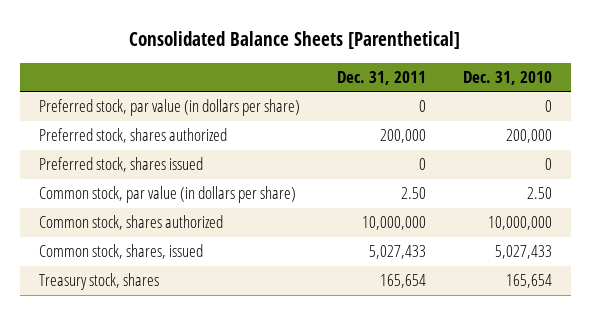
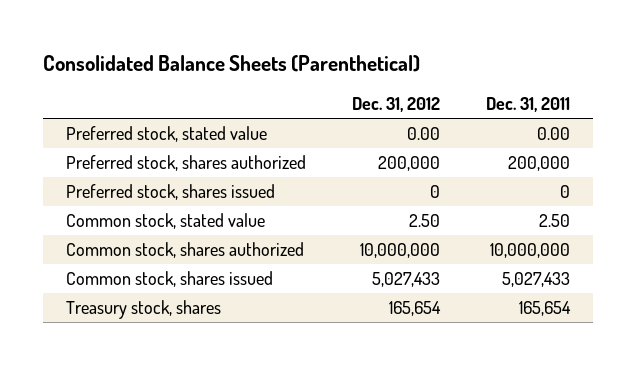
[129,30,461,49] Consolidated Balance Sheets [Parenthetical] -> [42,54,420,72] Consolidated Balance Sheets (Parenthetical)
[463,70,553,85] Dec. 31, 2010 -> none
none -> [351,97,440,113] Dec. 31, 2012
[38,99,300,117] Preferred stock, par value (in dollars per share) -> [65,126,267,143] Preferred stock, stated value
[418,100,426,113] 0 -> [537,127,571,141] 0.00
[38,186,296,204] Common stock, par value (in dollars per share) -> [65,213,265,230] Common stock, stated value
[38,244,203,260] Common stock, shares, issued -> [65,271,273,288] Common stock, shares issued

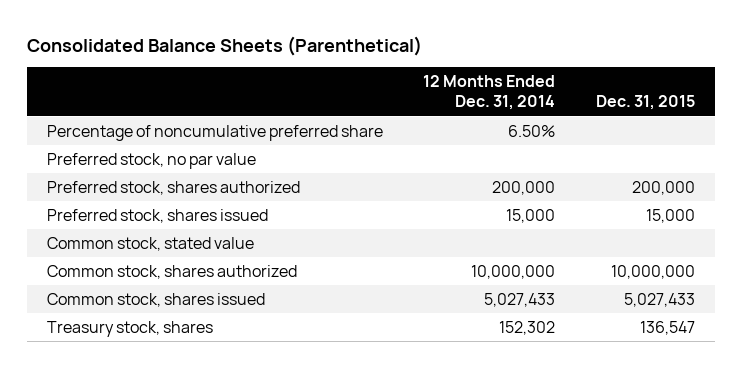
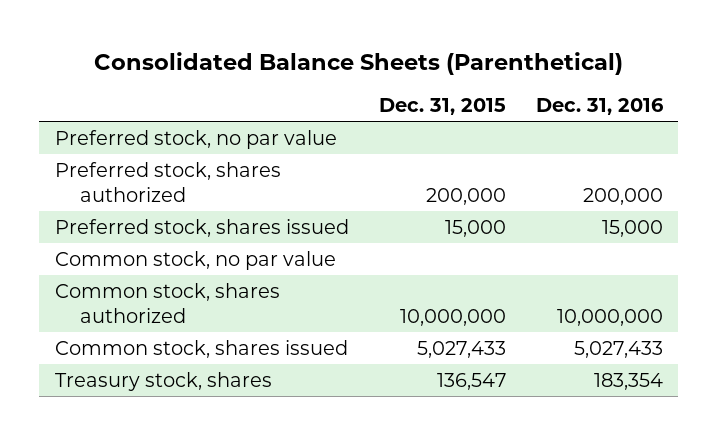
[423,75,556,111] 12 Months Ended Dec. 31, 2014 -> none
none -> [536,98,665,116] Dec. 31, 2016
[47,124,384,141] Percentage of noncumulative preferred share -> none
[47,236,255,251] Common stock, stated value -> [54,250,336,270] Common stock, no par value

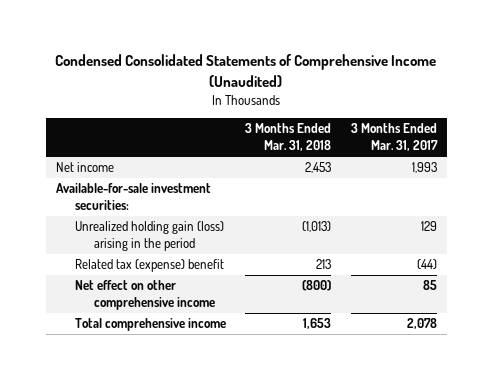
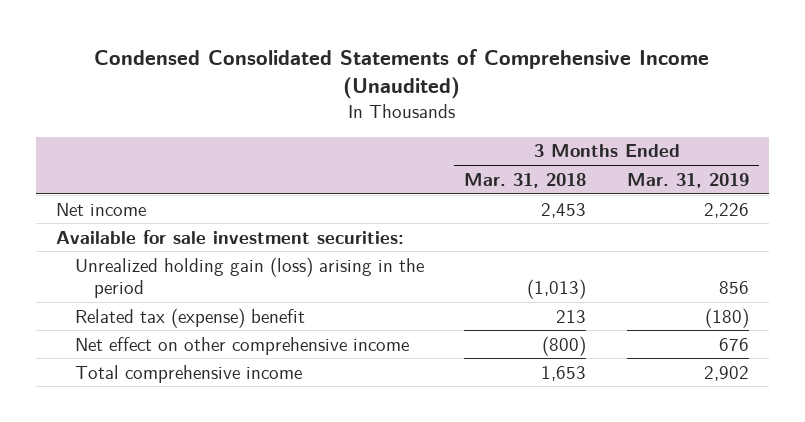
[350,123,438,152] 3 Months Ended Mar. 31, 2017 -> none
none -> [626,172,749,188] Mar. 31, 2019
[55,183,211,211] Available-for-sale investment securities: -> [56,229,405,244] Available for sale investment securities:

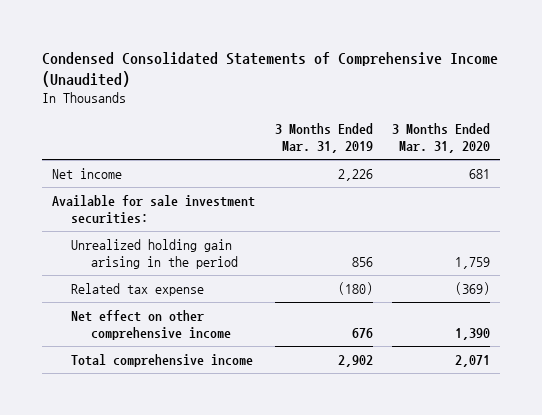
[464,172,587,188] Mar. 31, 2018 -> none
none -> [392,123,491,153] 3 Months Ended Mar. 31, 2020
[75,256,425,299] Unrealized holding gain (loss) arising in the period -> [71,238,238,269] Unrealized holding gain arising in the period
[75,307,306,328] Related tax (expense) benefit -> [71,282,205,296] Related tax expense

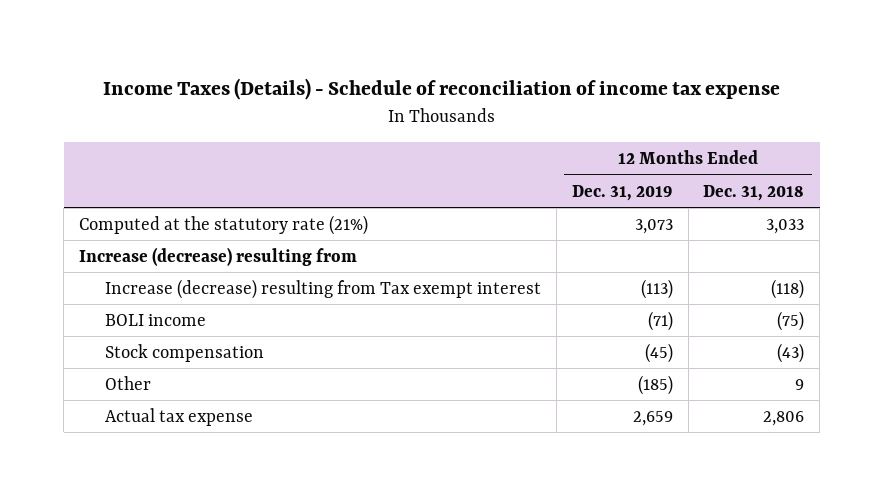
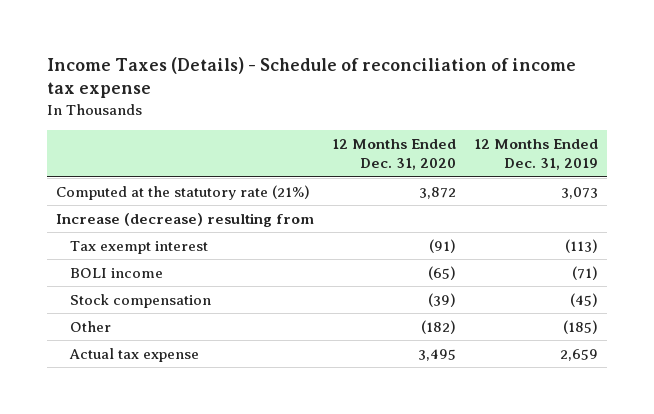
[703,184,805,201] Dec. 31, 2018 -> none
none -> [332,138,457,171] 12 Months Ended Dec. 31, 2020
[105,278,542,299] Increase (decrease) resulting from Tax exempt interest -> [70,240,209,254] Tax exempt interest

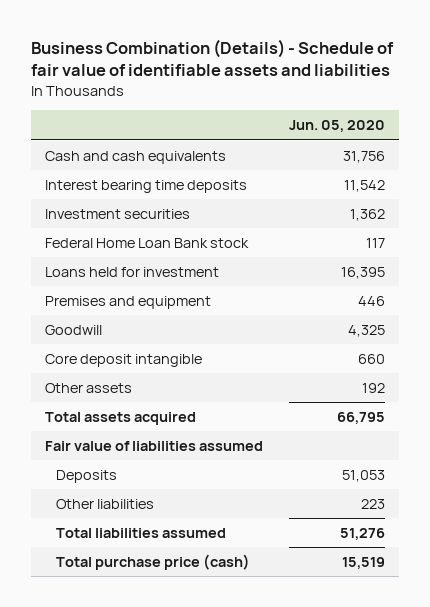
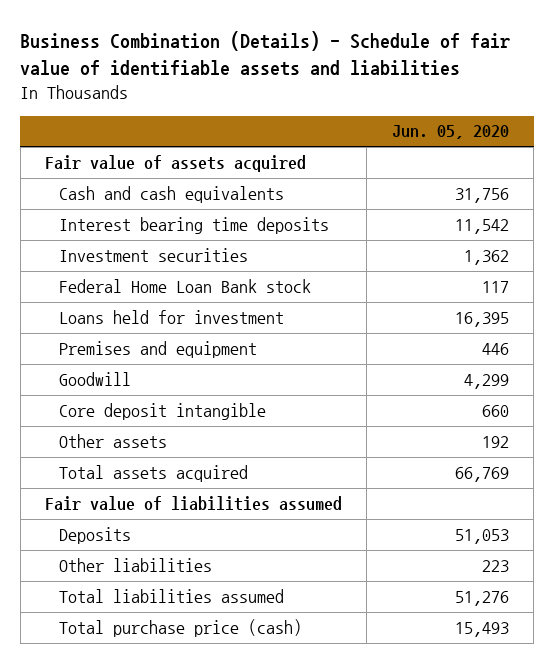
none -> [44,154,306,172] Fair value of assets acquired
[348,324,386,337] 4,325 -> [463,373,509,389] 4,299
[337,411,386,424] 66,795 -> [454,466,509,482] 66,769
[342,556,386,569] 15,519 -> [454,621,509,637] 15,493

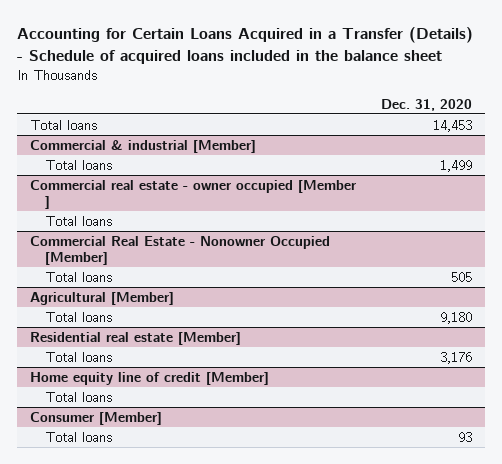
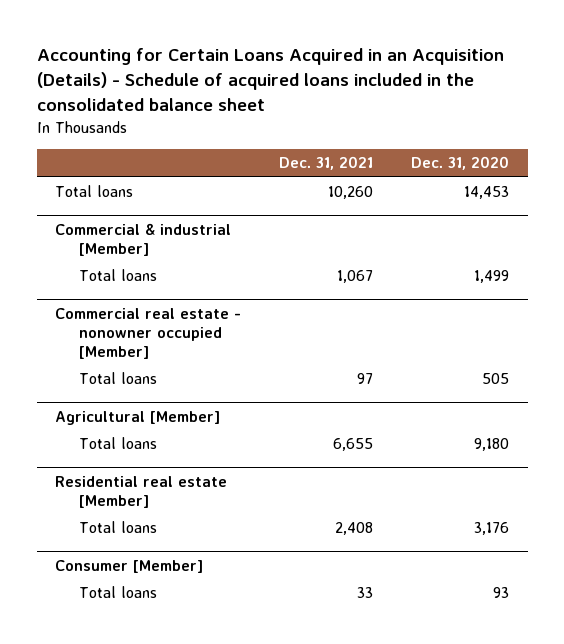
[17,27,474,64] Accounting for Certain Loans Acquired in a Transfer (Details) - Schedule of acquired loans included in the balance sheet -> [36,48,504,112] Accounting for Certain Loans Acquired in an Acquisition (Details) - Schedule of acquired loans included in the consolidated balance sheet
none -> [279,156,374,171] Dec. 31, 2021
[30,179,357,209] Commercial real estate - owner occupied [Member ] -> none
[44,215,112,226] Total loans -> none
[30,235,331,265] Commercial Real Estate - Nonowner Occupied [Member] -> [55,307,242,359] Commercial real estate - nonowner occupied [Member]
[30,371,270,385] Home equity line of credit [Member] -> none
[44,391,112,402] Total loans -> none

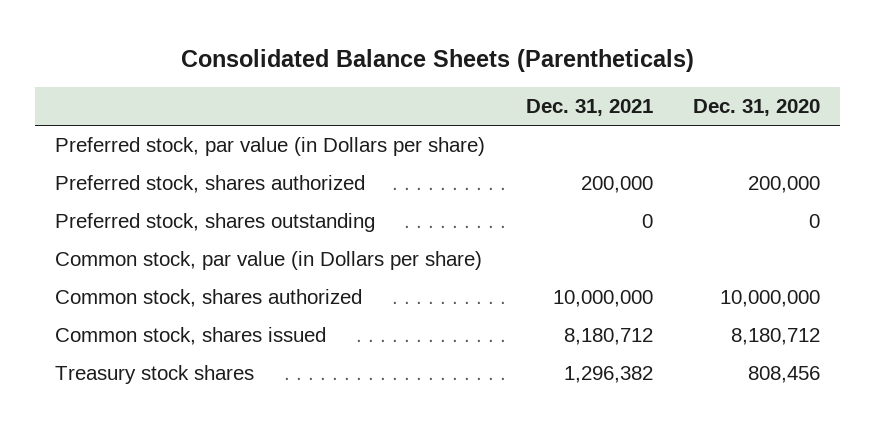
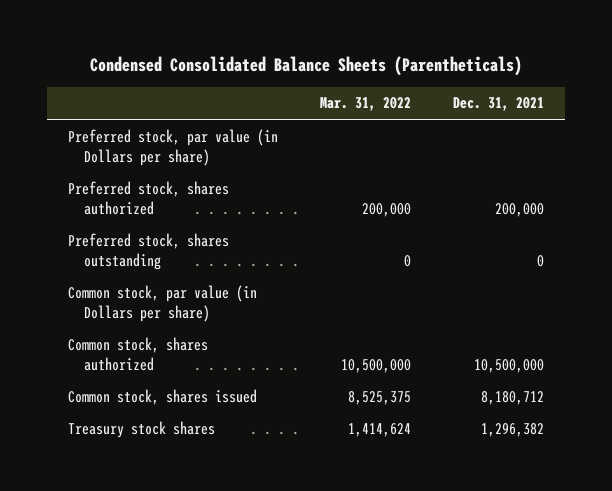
[180,48,694,72] Consolidated Balance Sheets (Parentheticals) -> [89,56,522,77] Condensed Consolidated Balance Sheets (Parentheticals)
[692,99,820,117] Dec. 31, 2020 -> none
none -> [319,97,411,112] Mar. 31, 2022
[552,290,653,308] 10,000,000 -> [474,358,545,373] 10,500,000

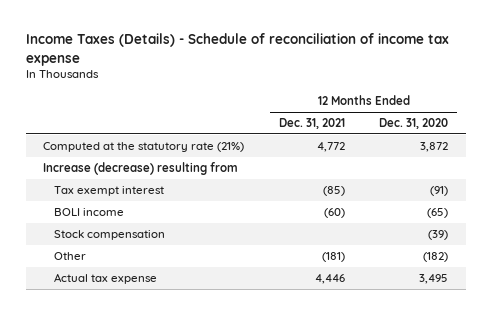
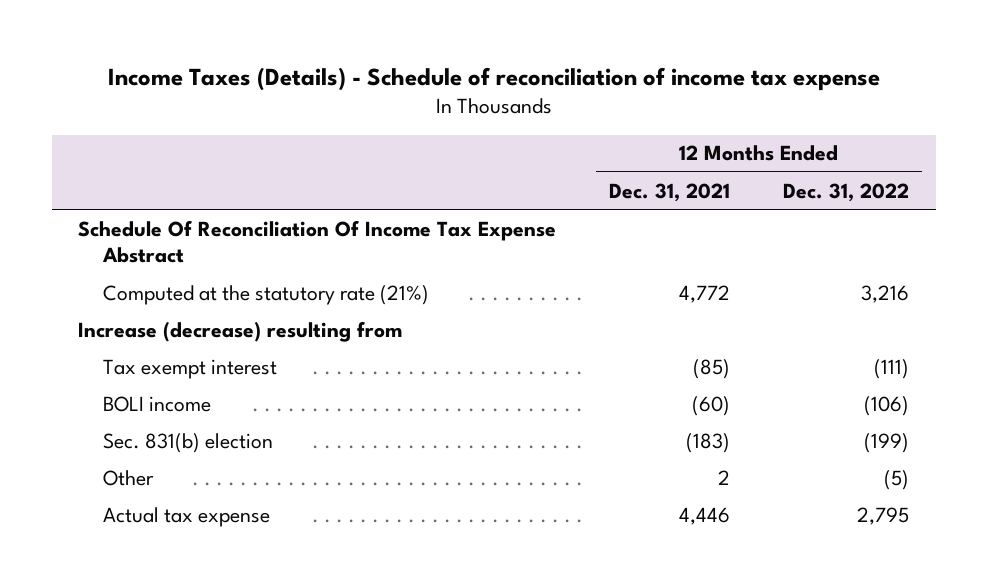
[379,118,449,130] Dec. 31, 2020 -> none
none -> [783,182,910,202] Dec. 31, 2022
none -> [78,219,557,264] Schedule Of Reconciliation Of Income Tax Expense Abstract
[53,230,165,241] Stock compensation -> none
none -> [103,432,274,453] Sec. 831(b) election
[321,252,345,263] (181) -> [718,469,731,485] 2

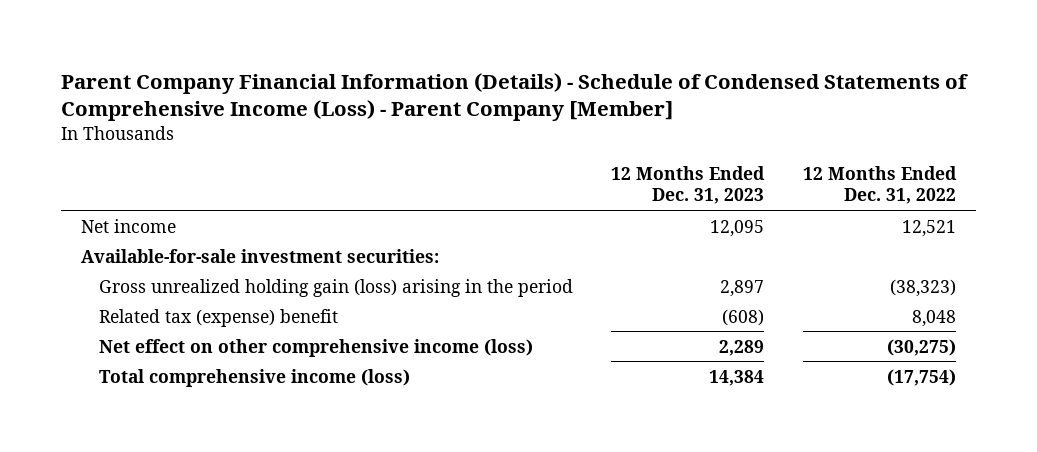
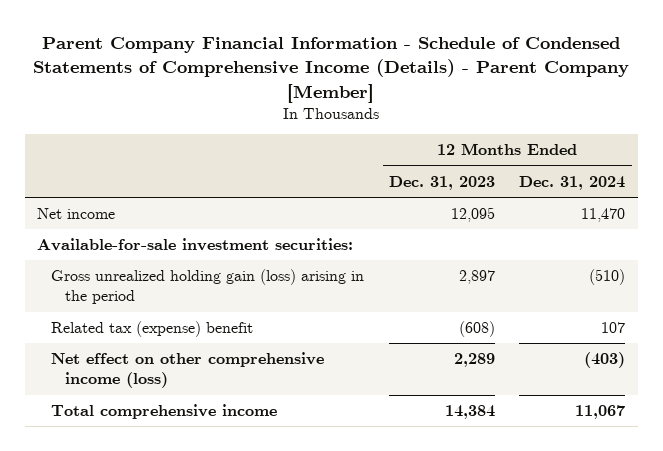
[61,72,969,122] Parent Company Financial Information (Details) - Schedule of Condensed Statements of Comprehensive Income (Loss) - Parent Company [Member] -> [33,37,630,103] Parent Company Financial Information - Schedule of Condensed Statements of Comprehensive Income (Details) - Parent Company [Member]
[803,165,958,205] 12 Months Ended Dec. 31, 2022 -> none
none -> [519,175,626,190] Dec. 31, 2024
[98,368,410,387] Total comprehensive income (loss) -> [51,404,278,420] Total comprehensive income

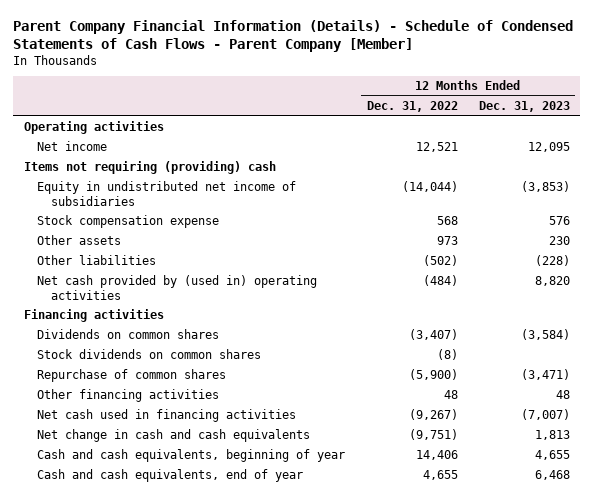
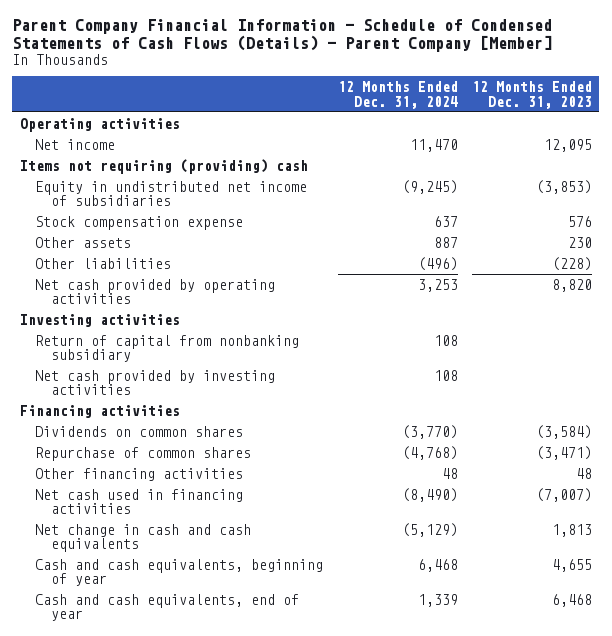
[13,19,574,52] Parent Company Financial Information (Details) - Schedule of Condensed Statements of Cash Flows - Parent Company [Member] -> [12,18,553,52] Parent Company Financial Information - Schedule of Condensed Statements of Cash Flows (Details) - Parent Company [Member]
[366,100,458,112] Dec. 31, 2022 -> none
none -> [337,81,458,109] 12 Months Ended Dec. 31, 2024
[37,275,318,300] Net cash provided by (used in) operating activities -> [35,278,276,305] Net cash provided by operating activities
none -> [19,313,180,327] Investing activities
none -> [35,334,300,363] Return of capital from nonbanking subsidiary
none -> [35,369,276,396] Net cash provided by investing activities
[37,349,262,360] Stock dividends on common shares -> none

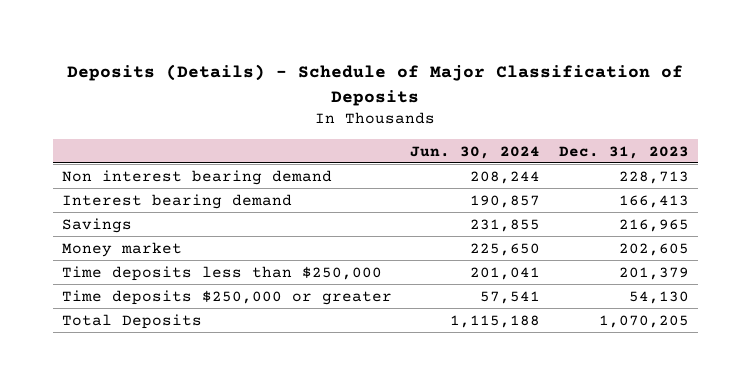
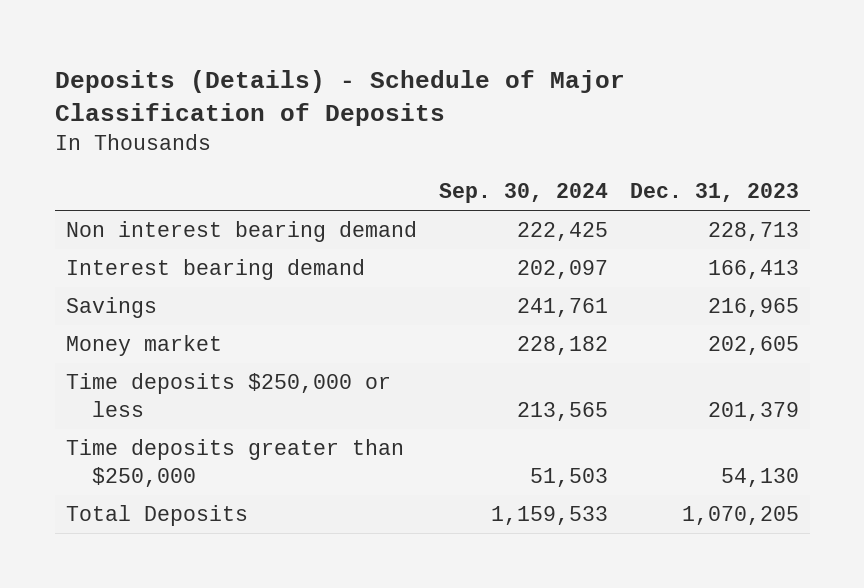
[410,145,541,159] Jun. 30, 2024 -> none
none -> [438,183,608,204] Sep. 30, 2024
[61,265,382,281] Time deposits less than $250,000 -> [65,373,391,417] Time deposits $250,000 or less
[61,289,392,305] Time deposits $250,000 or greater -> [65,439,404,487] Time deposits greater than $250,000

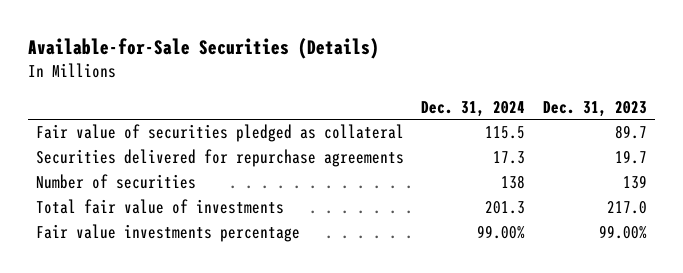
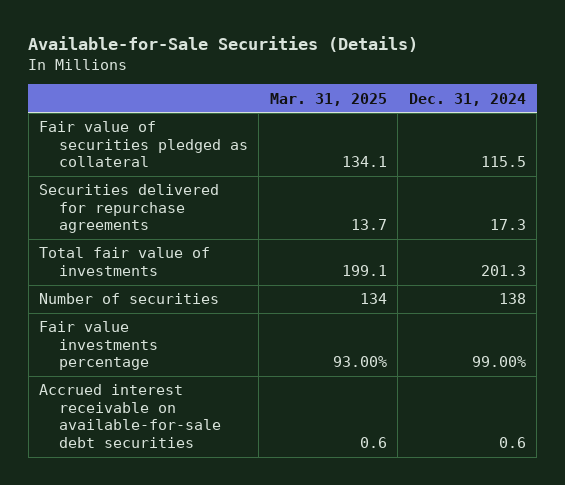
[542,100,647,117] Dec. 31, 2023 -> none
none -> [269,92,387,106] Mar. 31, 2025
[36,174,197,190] Number of securities -> [39,293,220,305] Number of securities
none -> [39,384,221,448] Accrued interest receivable on available-for-sale debt securities

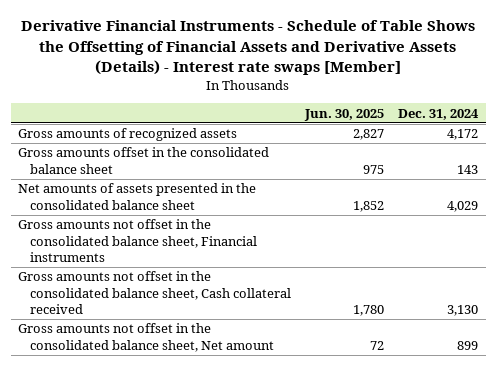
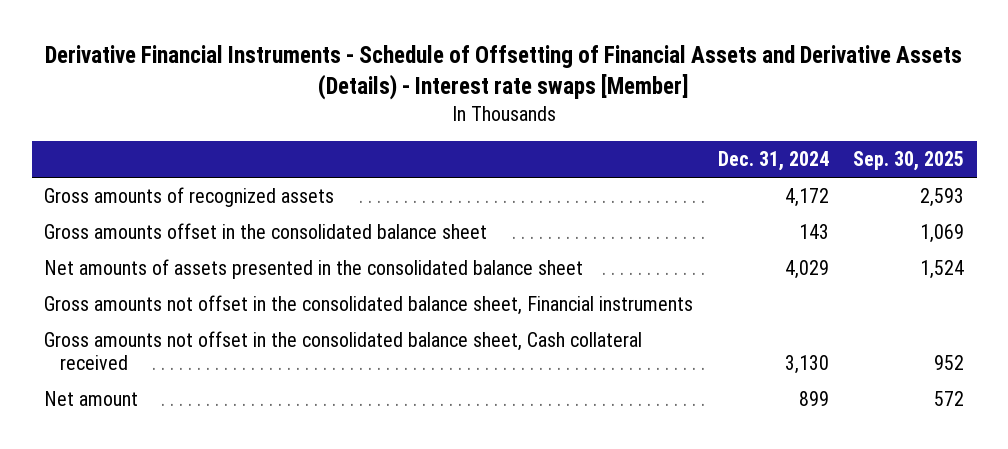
[21,20,476,76] Derivative Financial Instruments - Schedule of Table Shows the Offsetting of Financial Assets and Derivative Assets (Details) - Interest rate swaps [Member] -> [45,44,963,101] Derivative Financial Instruments - Schedule of Offsetting of Financial Assets and Derivative Assets (Details) - Interest rate swaps [Member]
[304,108,385,121] Jun. 30, 2025 -> none
none -> [853,151,965,172] Sep. 30, 2025
[17,323,275,352] Gross amounts not offset in the consolidated balance sheet, Net amount -> [43,391,138,407] Net amount

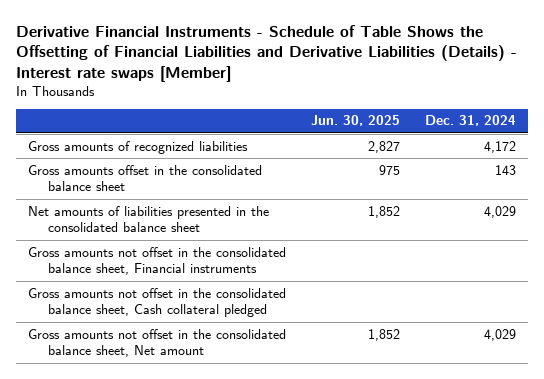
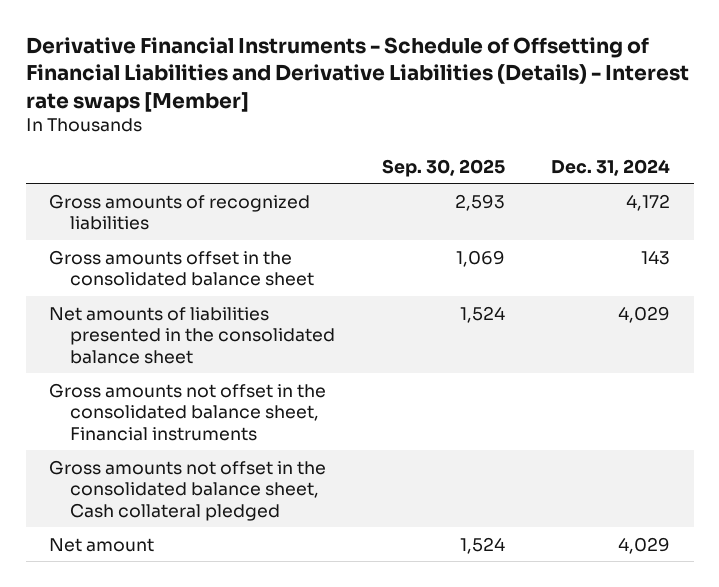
[15,24,517,82] Derivative Financial Instruments - Schedule of Table Shows the Offsetting of Financial Liabilities and Derivative Liabilities (Details) - Interest rate swaps [Member] -> [25,36,689,113] Derivative Financial Instruments - Schedule of Offsetting of Financial Liabilities and Derivative Liabilities (Details) - Interest rate swaps [Member]
[310,115,400,127] Jun. 30, 2025 -> none
none -> [381,158,505,177] Sep. 30, 2025
[28,328,287,358] Gross amounts not offset in the consolidated balance sheet, Net amount -> [48,537,154,552] Net amount

